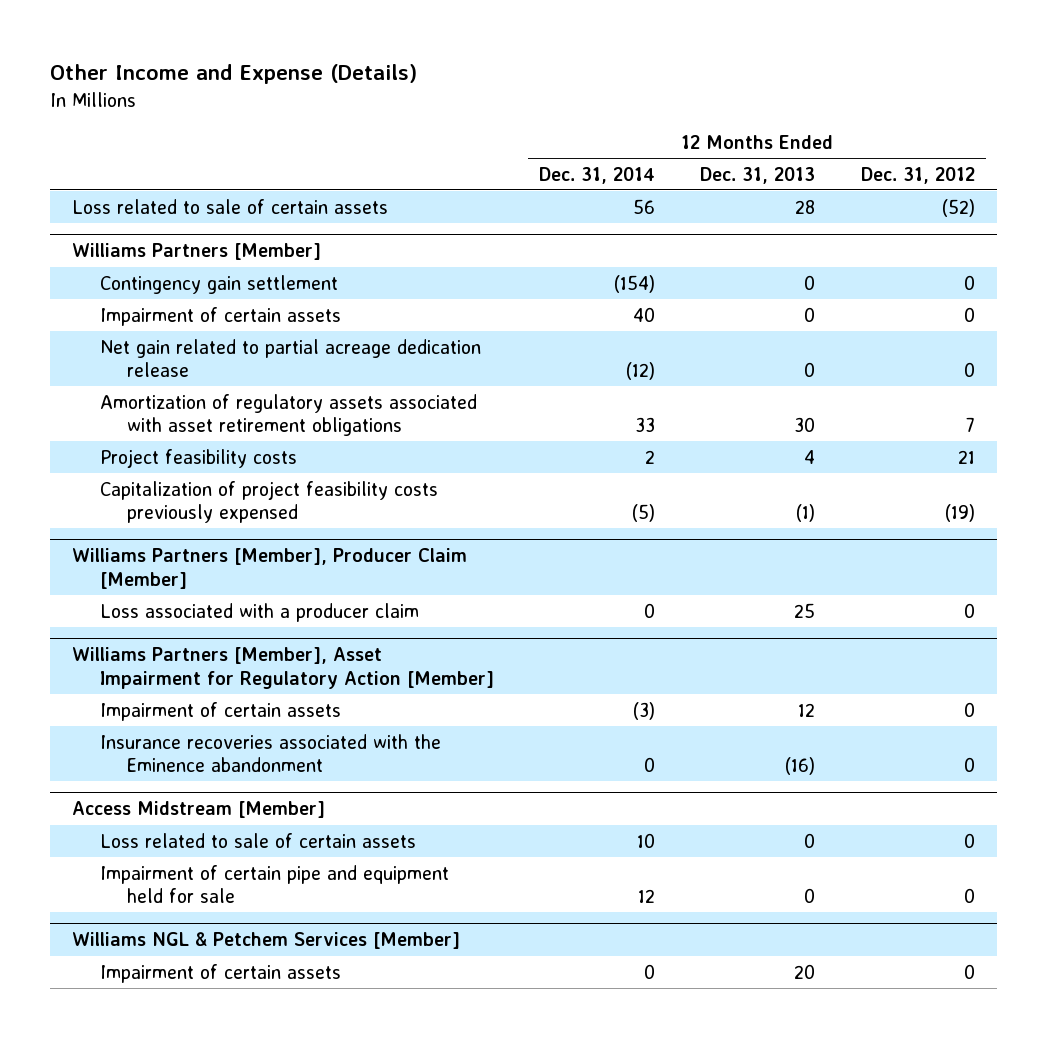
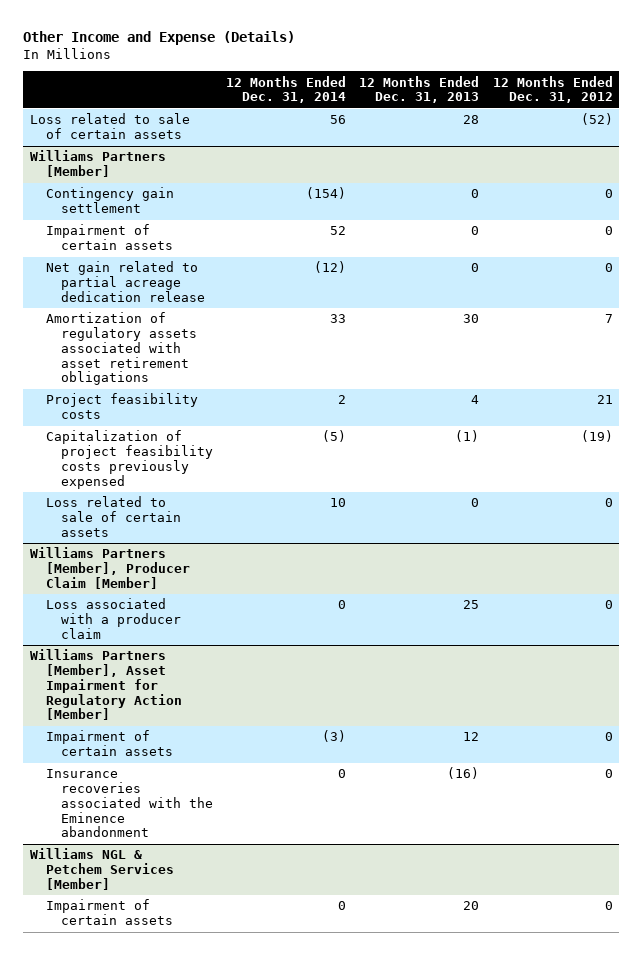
[633,306,656,322] 40 -> [330,226,347,236] 52
none -> [45,496,182,537] Loss related to sale of certain assets
[72,801,326,819] Access Midstream [Member] -> none
[99,832,416,848] Loss related to sale of certain assets -> none
[99,864,449,903] Impairment of certain pipe and equipment held for sale -> none

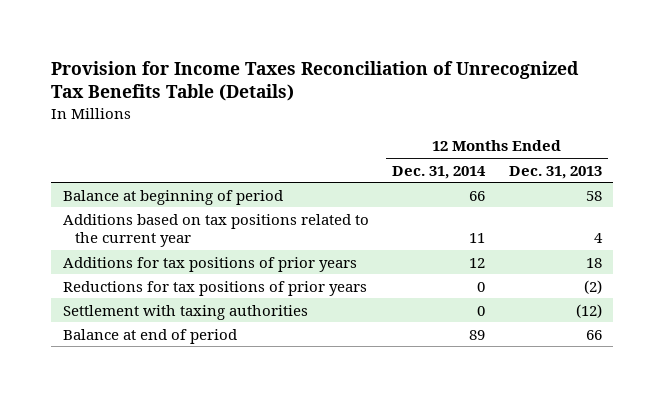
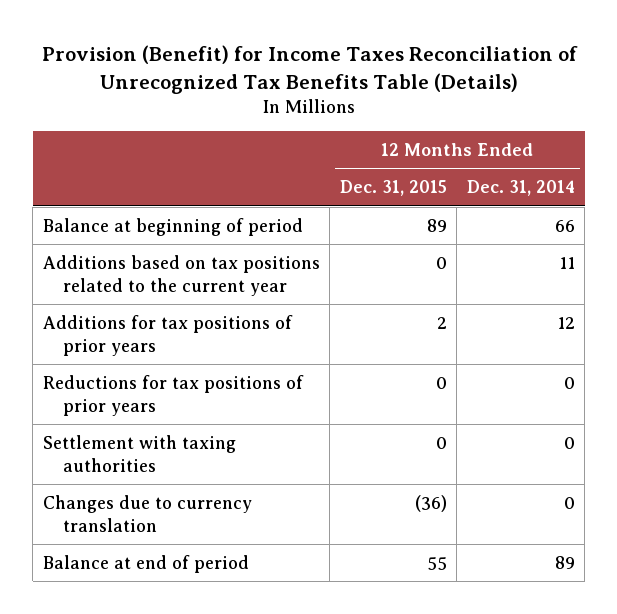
[51,60,580,102] Provision for Income Taxes Reconciliation of Unrecognized Tax Benefits Table (Details) -> [41,44,578,94] Provision (Benefit) for Income Taxes Reconciliation of Unrecognized Tax Benefits Table (Details)
[508,165,602,179] Dec. 31, 2013 -> none
none -> [339,180,447,197] Dec. 31, 2015
none -> [42,494,252,533] Changes due to currency translation

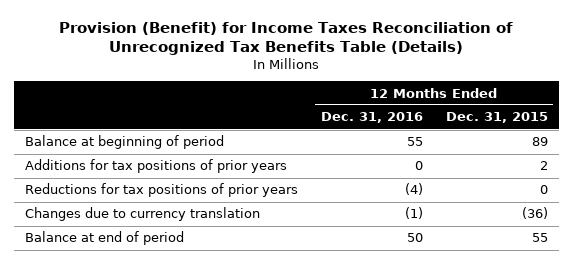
[466,180,575,197] Dec. 31, 2014 -> none
none -> [320,112,423,124] Dec. 31, 2016
[42,254,320,297] Additions based on tax positions related to the current year -> none
[42,434,236,473] Settlement with taxing authorities -> none

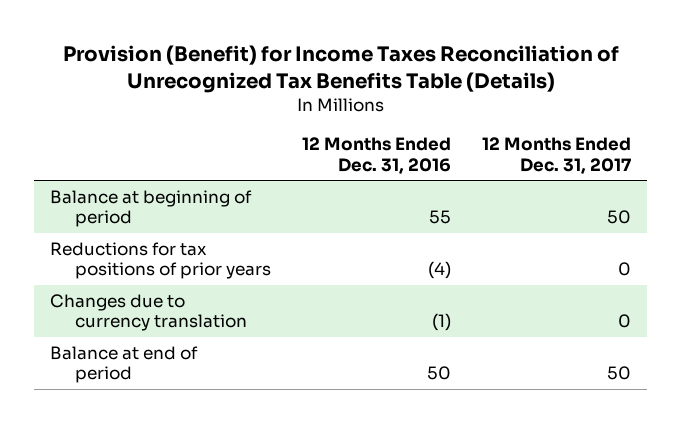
[445,112,548,124] Dec. 31, 2015 -> none
none -> [482,137,632,175] 12 Months Ended Dec. 31, 2017
[25,159,288,174] Additions for tax positions of prior years -> none

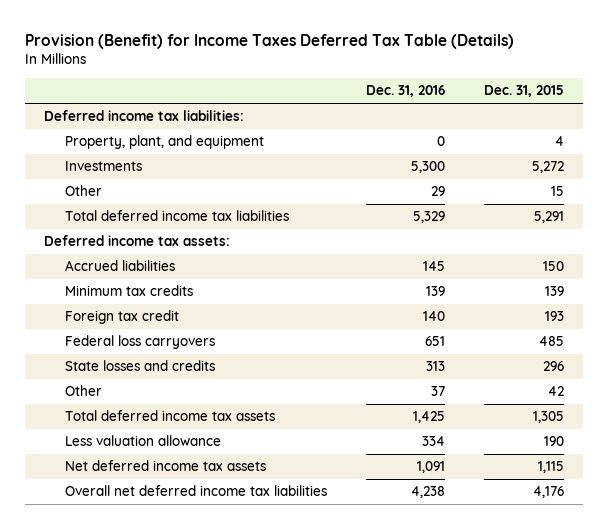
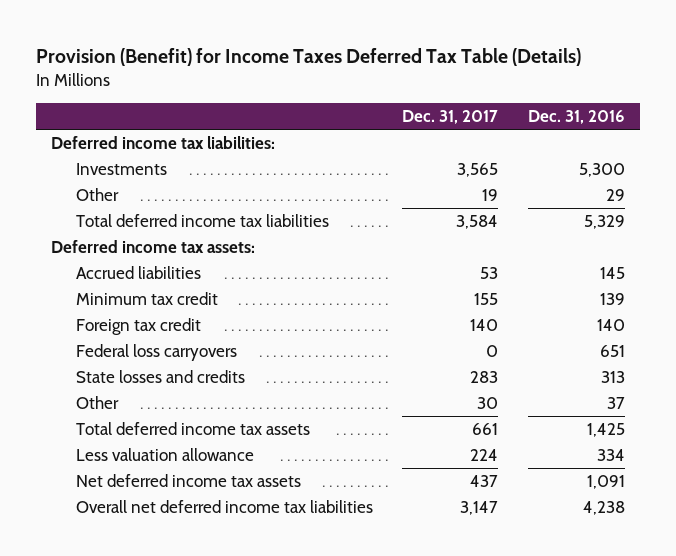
[483,85,564,98] Dec. 31, 2015 -> none
none -> [402,109,499,124] Dec. 31, 2017
[65,135,265,150] Property, plant, and equipment -> none
[65,285,194,297] Minimum tax credits -> [75,292,218,306] Minimum tax credit

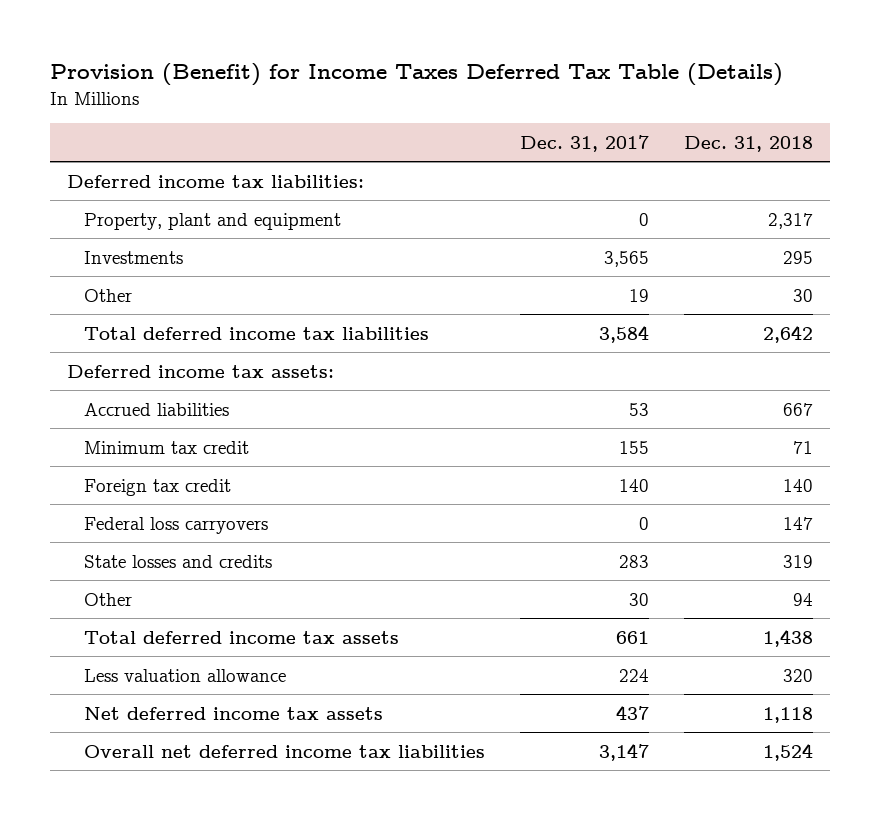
[527,109,625,124] Dec. 31, 2016 -> none
none -> [684,135,814,152] Dec. 31, 2018
none -> [84,212,342,230] Property, plant and equipment

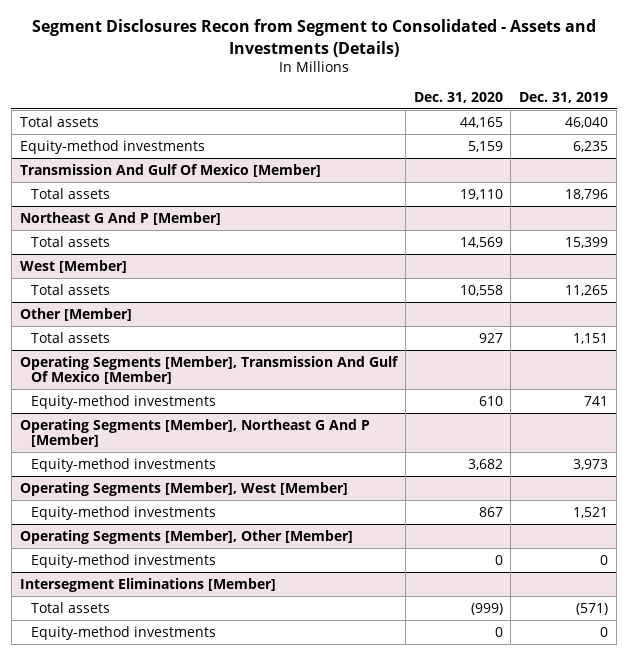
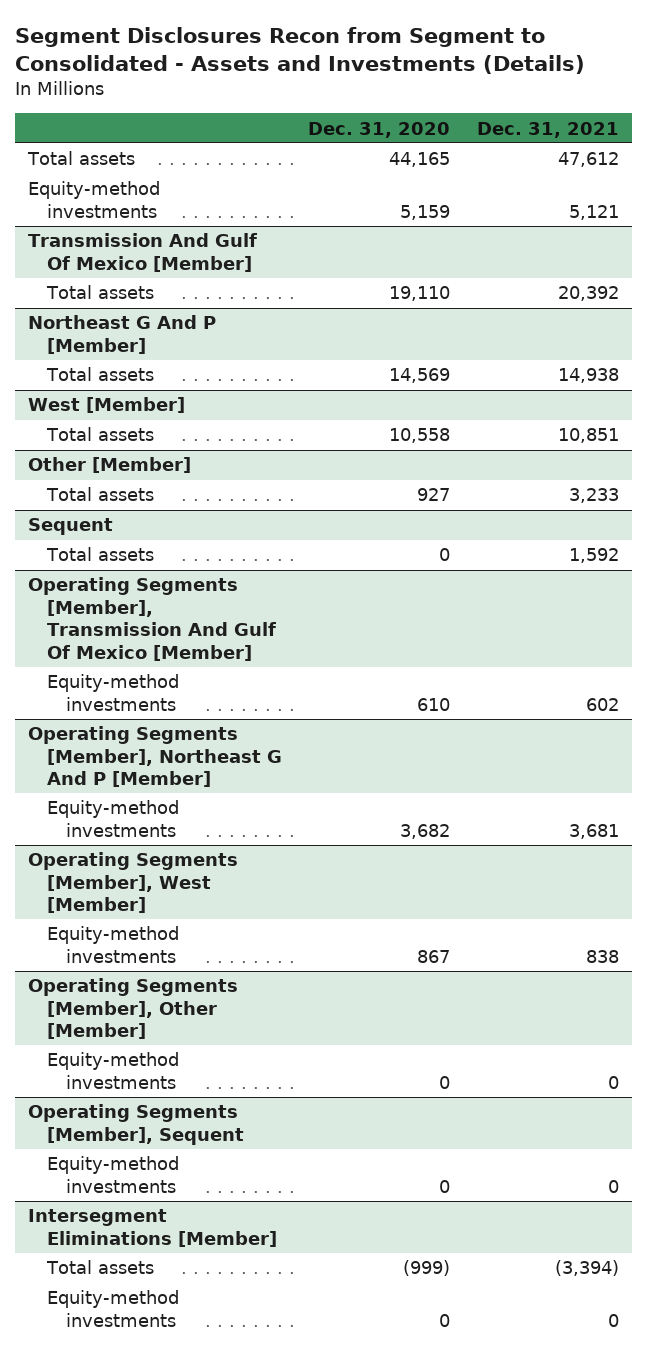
[519,92,609,104] Dec. 31, 2019 -> none
none -> [476,121,619,138] Dec. 31, 2021
none -> [28,518,114,536] Sequent
none -> [46,547,155,562] Total assets
none -> [28,1104,245,1145] Operating Segments [Member], Sequent
none -> [47,1156,180,1193] Equity-method investments

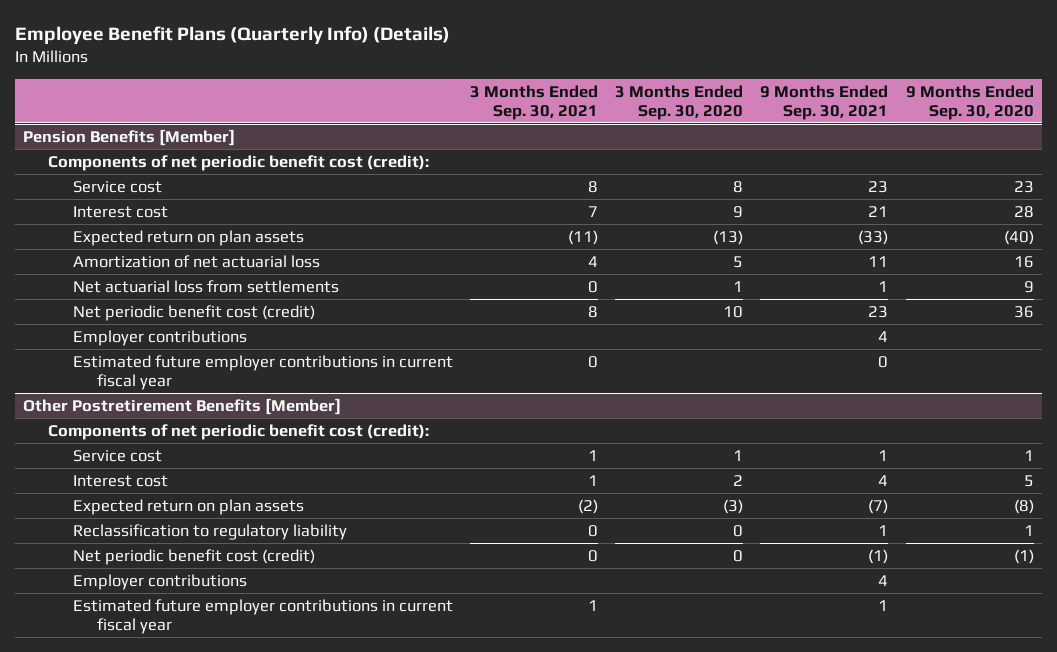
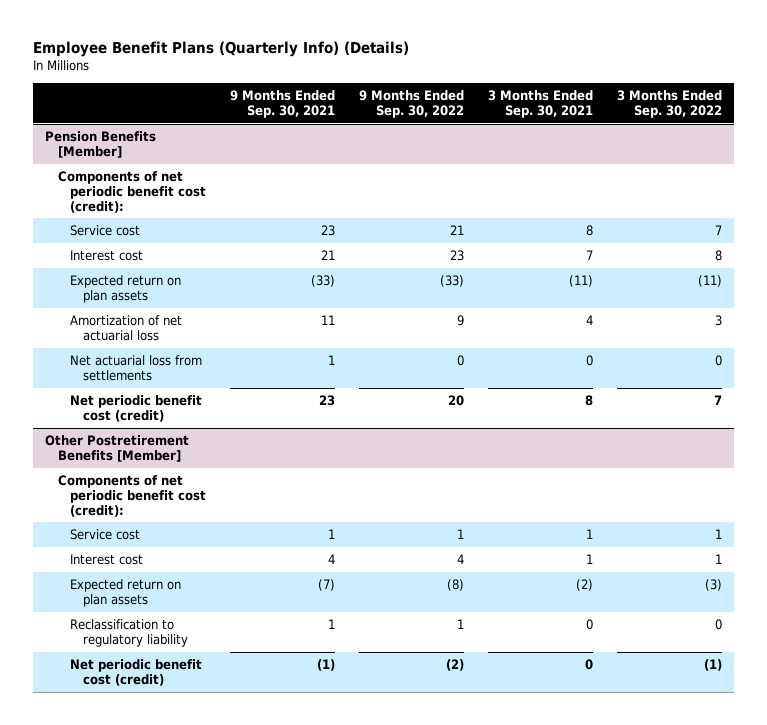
[615,84,744,120] 3 Months Ended Sep. 30, 2020 -> none
[905,84,1034,120] 9 Months Ended Sep. 30, 2020 -> none
none -> [359,90,465,119] 9 Months Ended Sep. 30, 2022
none -> [616,90,722,119] 3 Months Ended Sep. 30, 2022
[72,329,247,346] Employer contributions -> none
[72,354,453,390] Estimated future employer contributions in current fiscal year -> none
[72,573,247,590] Employer contributions -> none
[72,598,453,634] Estimated future employer contributions in current fiscal year -> none

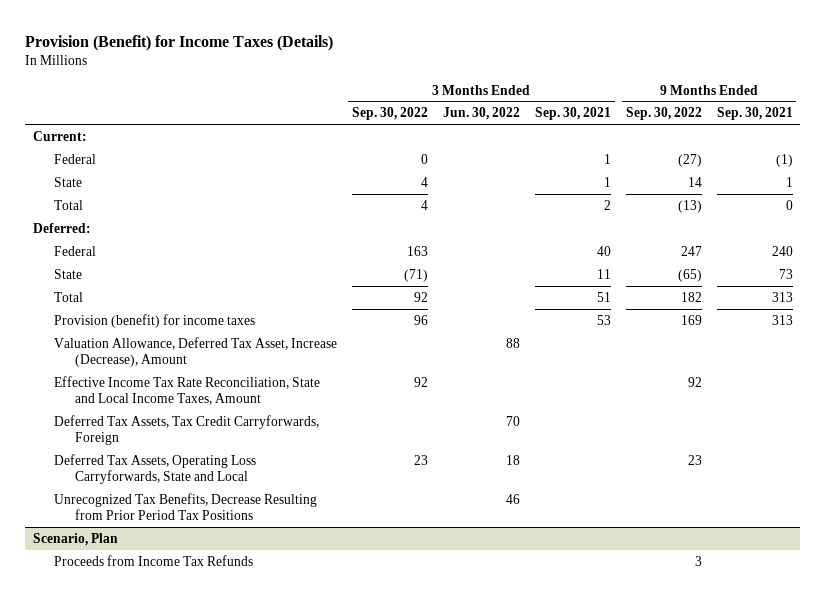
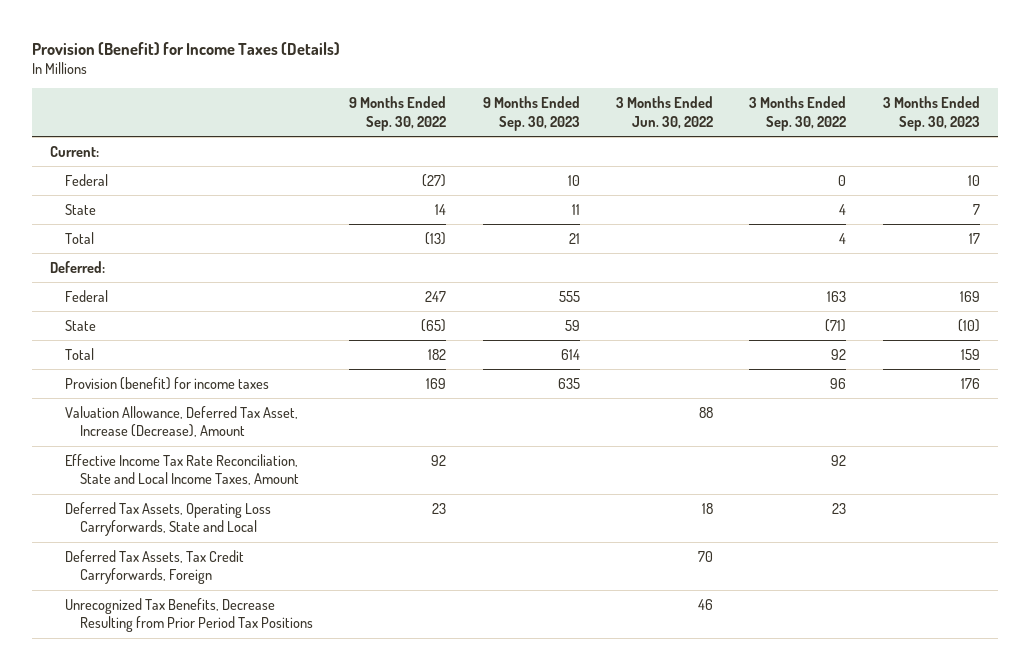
[534,107,611,121] Sep. 30, 2021 -> none
[716,107,793,121] Sep. 30, 2021 -> none
none -> [482,96,580,131] 9 Months Ended Sep. 30, 2023
none -> [882,96,980,131] 3 Months Ended Sep. 30, 2023
[53,414,319,445] Deferred Tax Assets, Tax Credit Carryforwards, Foreign -> [65,549,245,585] Deferred Tax Assets, Tax Credit Carryforwards, Foreign
[32,532,118,546] Scenario, Plan -> none
[53,554,253,566] Proceeds from Income Tax Refunds -> none

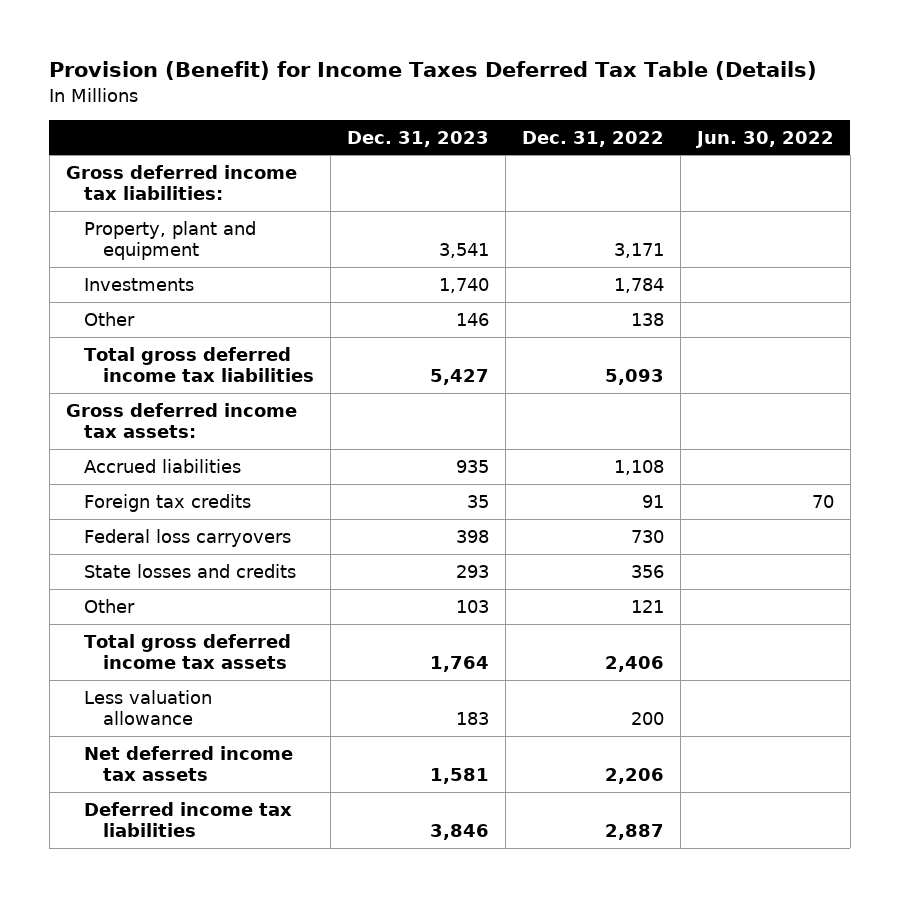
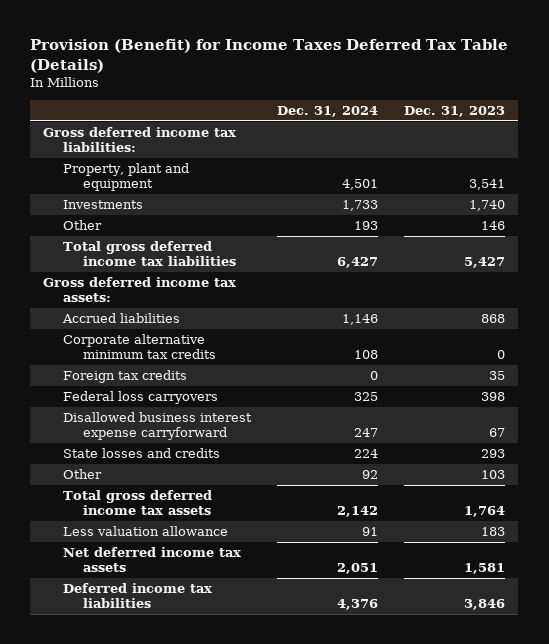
[521,130,664,147] Dec. 31, 2022 -> none
[694,130,834,148] Jun. 30, 2022 -> none
none -> [277,105,379,117] Dec. 31, 2024
[455,459,489,473] 935 -> [481,314,506,324] 868
none -> [62,334,216,360] Corporate alternative minimum tax credits
none -> [62,412,252,441] Disallowed business interest expense carryforward

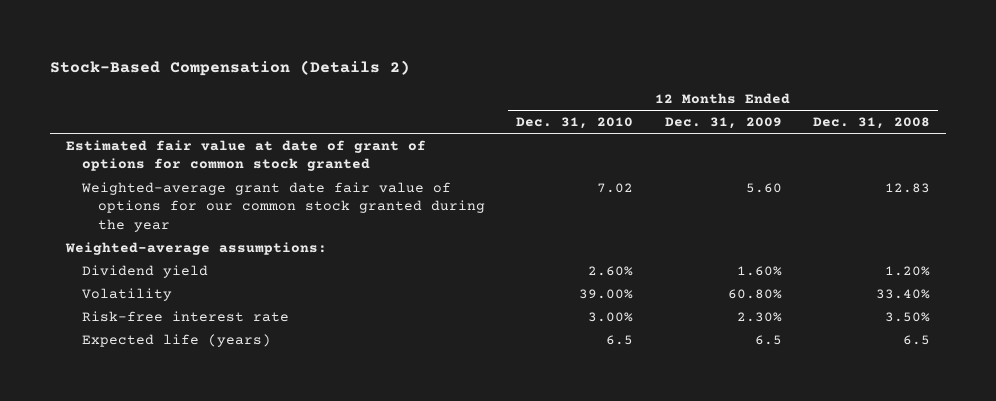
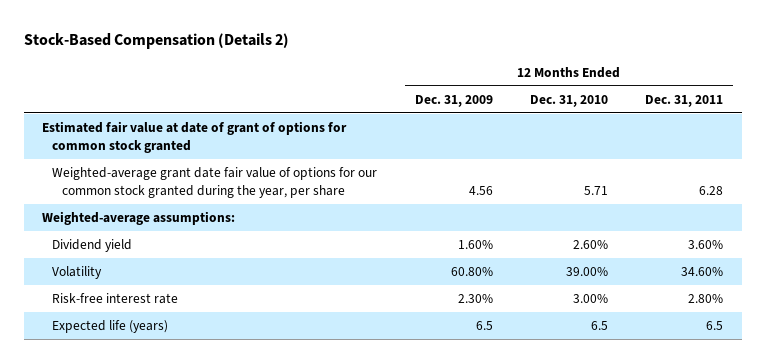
[813,116,931,129] Dec. 31, 2008 -> none
none -> [645,94,724,107] Dec. 31, 2011
[80,181,485,232] Weighted-average grant date fair value of options for our common stock granted during the year -> [52,167,378,198] Weighted-average grant date fair value of options for our common stock granted during the year, per share
[597,182,634,193] 7.02 -> [583,185,608,195] 5.71
[745,182,782,193] 5.60 -> [468,185,493,195] 4.56

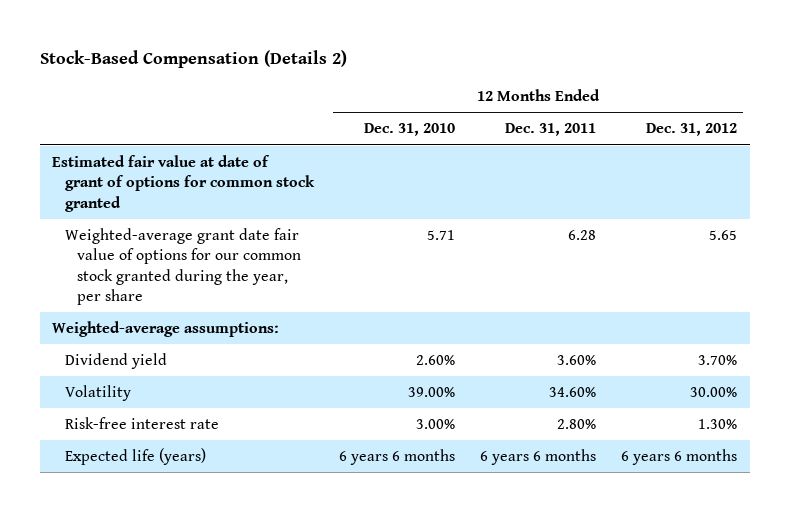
[414,94,493,107] Dec. 31, 2009 -> none
none -> [646,123,738,137] Dec. 31, 2012
[590,321,608,331] 6.5 -> [338,449,455,466] 6 years 6 months
[706,321,724,331] 6.5 -> [479,449,596,466] 6 years 6 months

